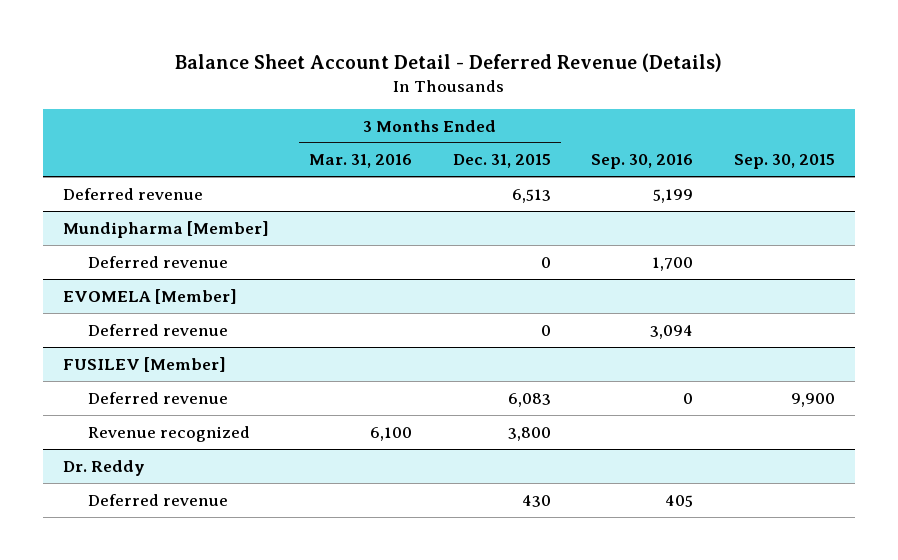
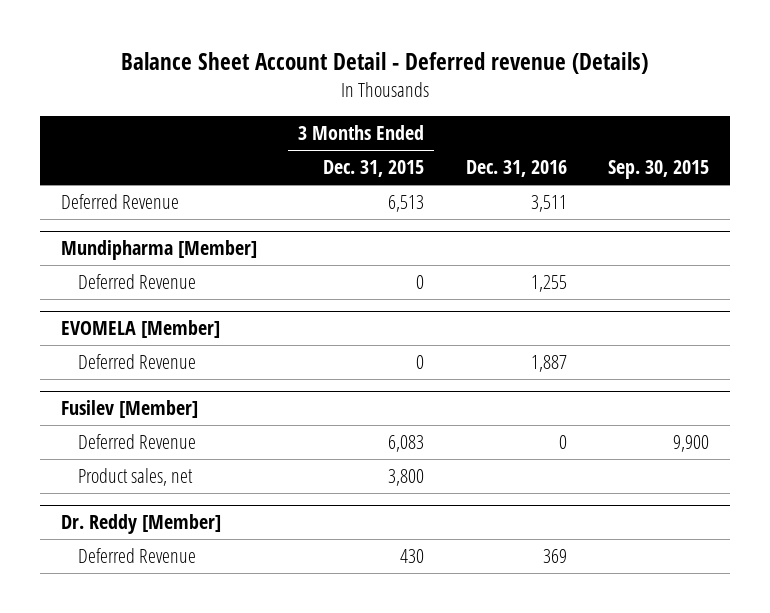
[174,53,722,73] Balance Sheet Account Detail - Deferred Revenue (Details) -> [120,52,648,75] Balance Sheet Account Detail - Deferred revenue (Details)
[309,154,413,169] Mar. 31, 2016 -> none
[591,154,694,170] Sep. 30, 2016 -> none
none -> [465,160,567,178] Dec. 31, 2016
[63,187,204,200] Deferred revenue -> [60,193,179,209] Deferred Revenue
[88,255,229,268] Deferred revenue -> [78,273,197,289] Deferred Revenue
[88,323,229,336] Deferred revenue -> [78,353,197,369] Deferred Revenue
[63,356,227,372] FUSILEV [Member] -> [60,400,198,419] Fusilev [Member]
[88,391,229,404] Deferred revenue -> [78,433,197,449] Deferred Revenue
[88,425,251,442] Revenue recognized -> [78,467,194,486] Product sales, net
[63,459,146,476] Dr. Reddy -> [60,514,221,535] Dr. Reddy [Member]
[88,493,229,506] Deferred revenue -> [78,547,197,563] Deferred Revenue

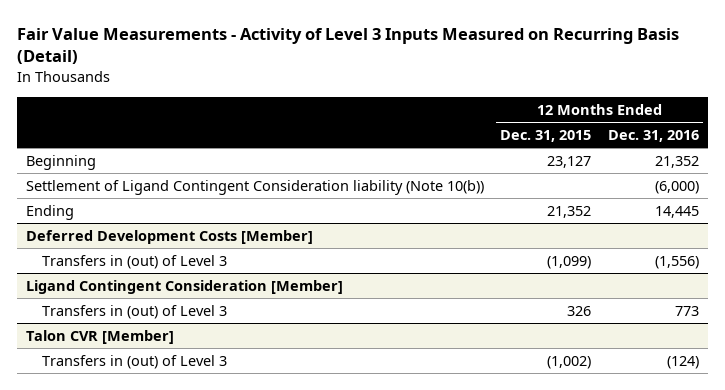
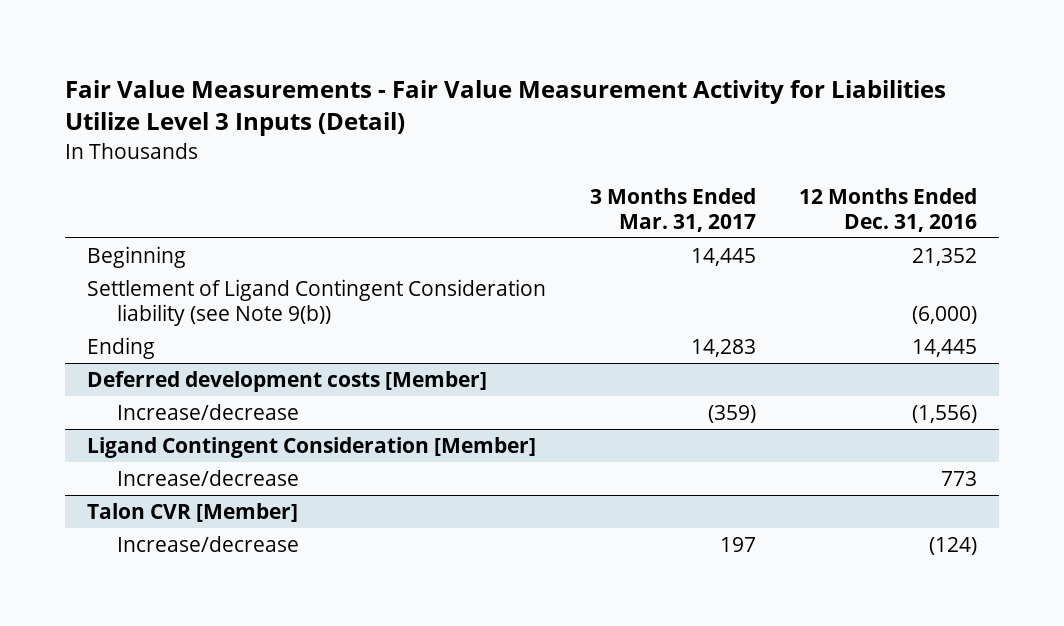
[17,27,680,65] Fair Value Measurements - Activity of Level 3 Inputs Measured on Recurring Basis (Detail) -> [65,79,947,137] Fair Value Measurements - Fair Value Measurement Activity for Liabilities Utilize Level 3 Inputs (Detail)
[500,130,592,143] Dec. 31, 2015 -> none
none -> [589,187,756,232] 3 Months Ended Mar. 31, 2017
[25,179,484,195] Settlement of Ligand Contingent Consideration liability (Note 10(b)) -> [87,278,547,326] Settlement of Ligand Contingent Consideration liability (see Note 9(b))
[25,229,313,244] Deferred Development Costs [Member] -> [87,370,488,392] Deferred development costs [Member]
[41,254,227,269] Transfers in (out) of Level 3 -> [116,403,299,420] Increase/decrease
[41,304,227,319] Transfers in (out) of Level 3 -> [116,469,299,486] Increase/decrease
[41,354,227,369] Transfers in (out) of Level 3 -> [116,535,299,552] Increase/decrease

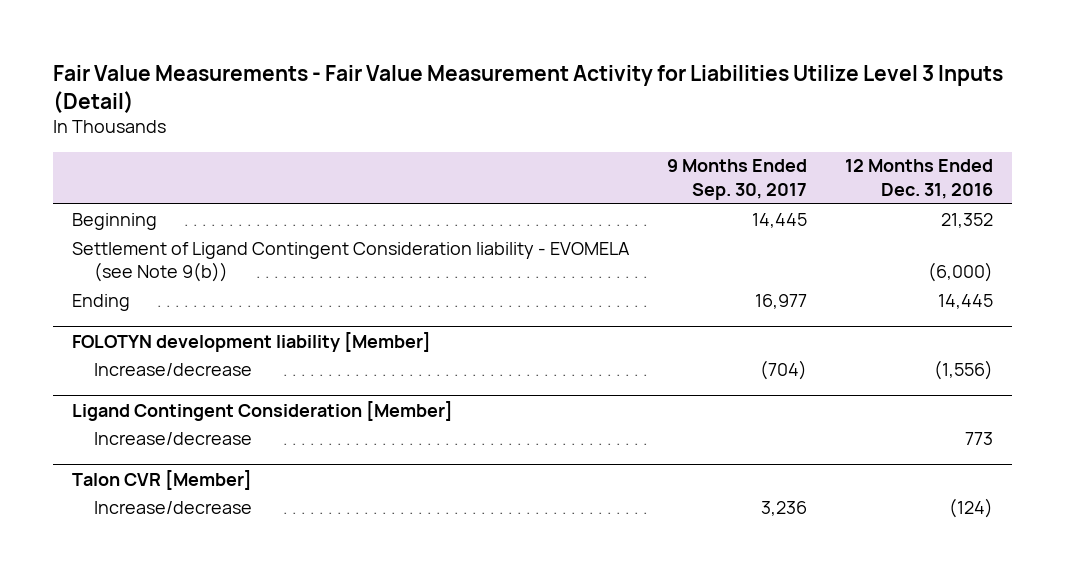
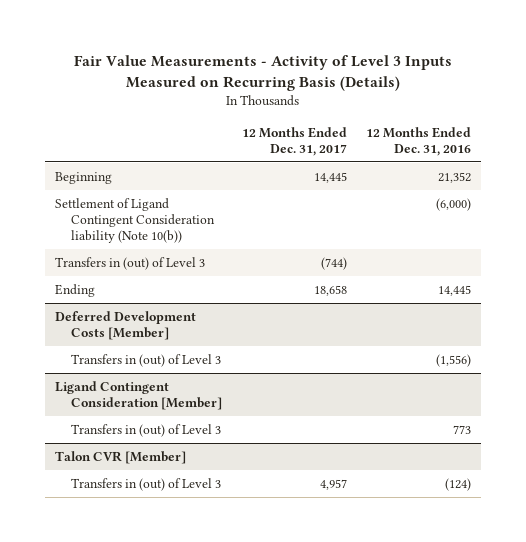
[52,64,1003,114] Fair Value Measurements - Fair Value Measurement Activity for Liabilities Utilize Level 3 Inputs (Detail) -> [74,55,453,92] Fair Value Measurements - Activity of Level 3 Inputs Measured on Recurring Basis (Details)
[667,159,808,200] 9 Months Ended Sep. 30, 2017 -> none
none -> [241,126,347,156] 12 Months Ended Dec. 31, 2017
[71,241,630,283] Settlement of Ligand Contingent Consideration liability - EVOMELA (see Note 9(b)) -> [55,197,216,244] Settlement of Ligand Contingent Consideration liability (Note 10(b))
none -> [55,256,206,270] Transfers in (out) of Level 3
[71,331,431,352] FOLOTYN development liability [Member] -> [55,310,197,340] Deferred Development Costs [Member]
[93,362,252,376] Increase/decrease -> [71,353,222,367] Transfers in (out) of Level 3
[93,431,252,445] Increase/decrease -> [71,423,222,437] Transfers in (out) of Level 3
[93,500,252,514] Increase/decrease -> [71,477,222,491] Transfers in (out) of Level 3

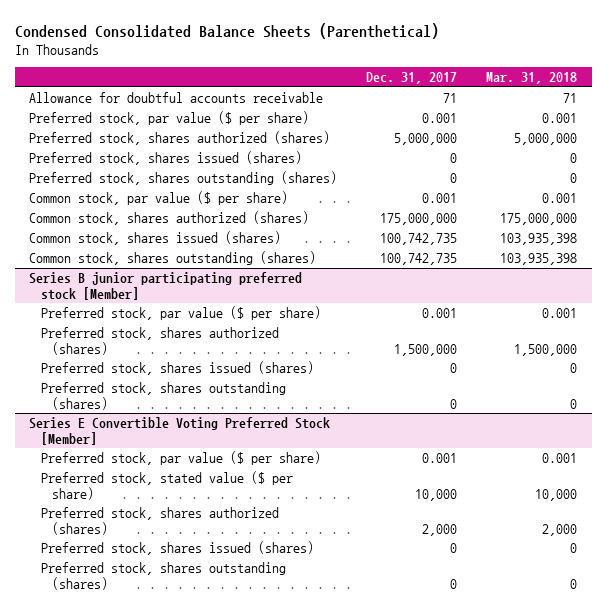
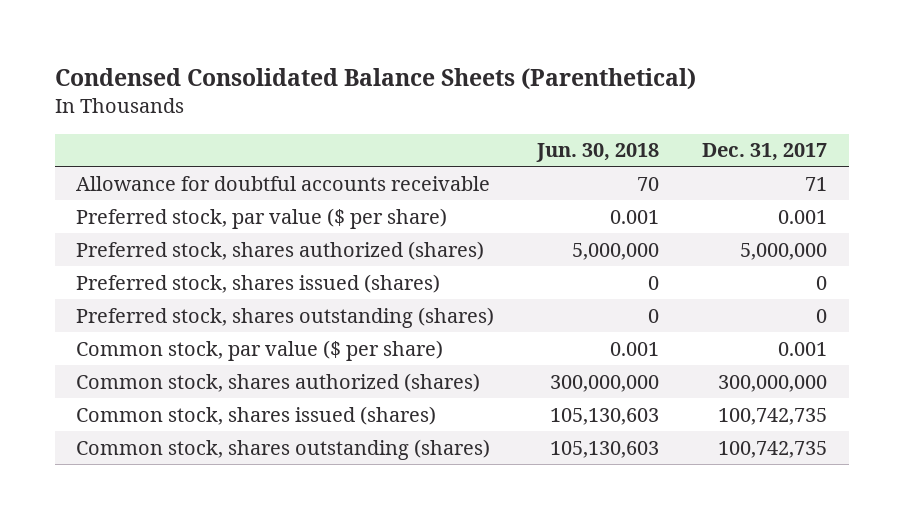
[486,72,578,85] Mar. 31, 2018 -> none
none -> [536,143,660,163] Jun. 30, 2018
[380,213,458,226] 175,000,000 -> [718,374,828,392] 300,000,000
[29,272,303,300] Series B junior participating preferred stock [Member] -> none
[40,306,321,321] Preferred stock, par value ($ per share) -> none
[40,327,279,355] Preferred stock, shares authorized (shares) -> none
[40,361,314,376] Preferred stock, shares issued (shares) -> none
[40,382,286,410] Preferred stock, shares outstanding (shares) -> none
[29,417,331,445] Series E Convertible Voting Preferred Stock [Member] -> none
[40,451,321,466] Preferred stock, par value ($ per share) -> none
[40,471,293,500] Preferred stock, stated value ($ per share) -> none
[40,507,279,535] Preferred stock, shares authorized (shares) -> none
[40,541,314,556] Preferred stock, shares issued (shares) -> none
[40,562,286,590] Preferred stock, shares outstanding (shares) -> none

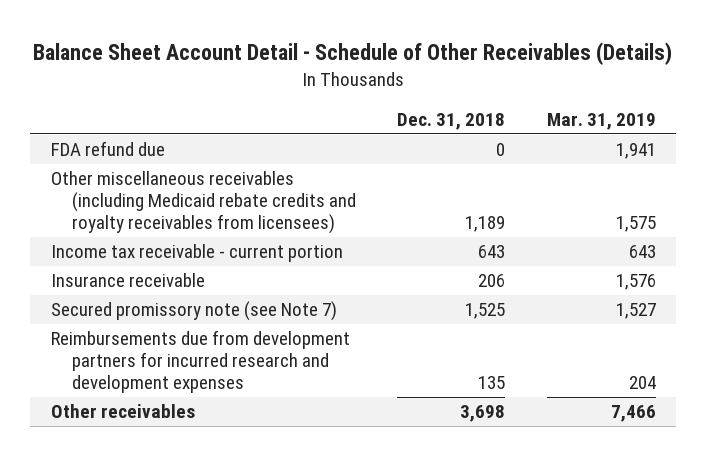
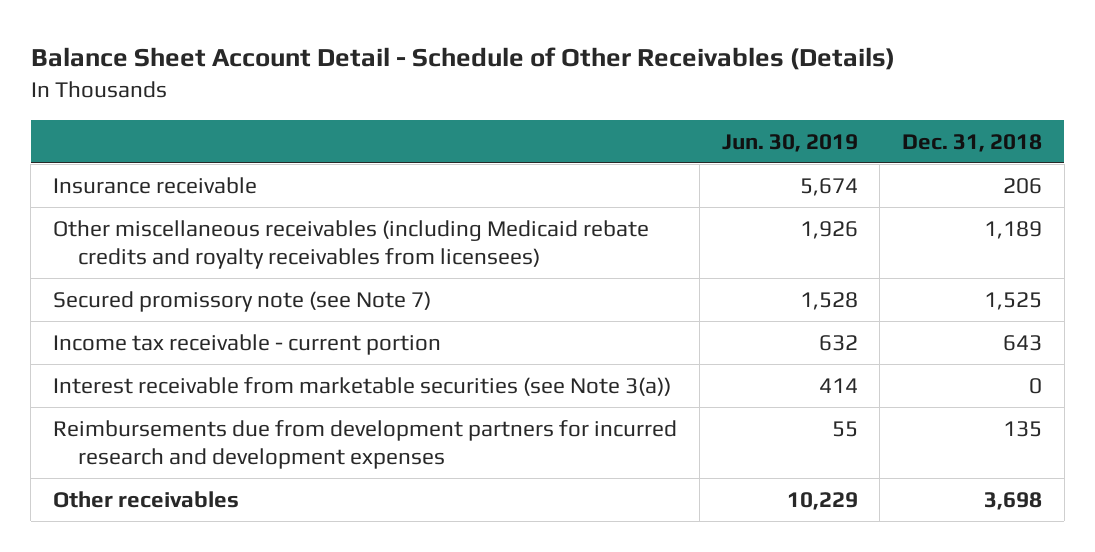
[546,113,656,131] Mar. 31, 2019 -> none
none -> [721,133,858,152] Jun. 30, 2019
[51,141,166,157] FDA refund due -> none
[51,171,356,235] Other miscellaneous receivables (including Medicaid rebate credits and royalty receivables from licensees) -> [53,220,650,269] Other miscellaneous receivables (including Medicaid rebate credits and royalty receivables from licensees)
[51,244,344,263] Income tax receivable - current portion -> [53,334,442,356] Income tax receivable - current portion
none -> [53,377,672,397] Interest receivable from marketable securities (see Note 3(a))

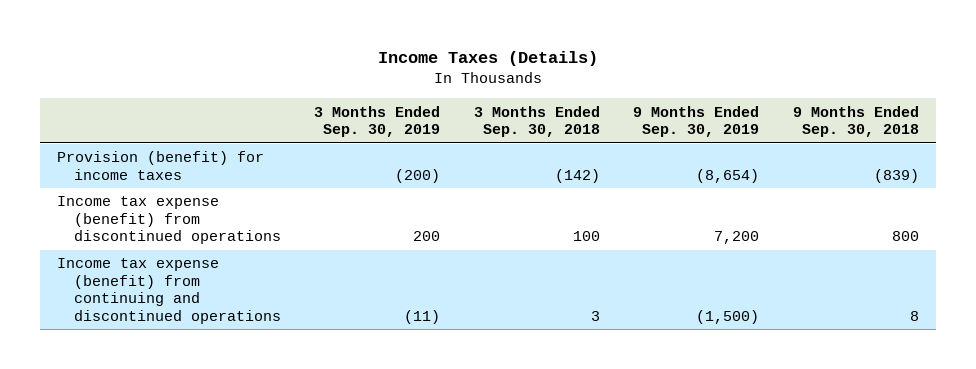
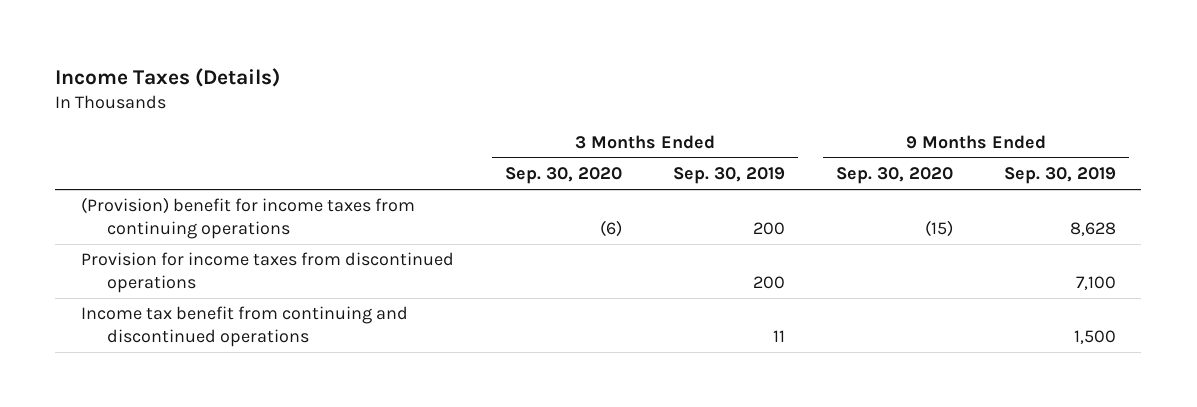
[473,105,600,138] 3 Months Ended Sep. 30, 2018 -> none
[793,105,920,138] 9 Months Ended Sep. 30, 2018 -> none
none -> [504,167,622,185] Sep. 30, 2020
none -> [835,167,953,185] Sep. 30, 2020
[57,151,265,180] Provision (benefit) for income taxes -> [80,197,415,240] (Provision) benefit for income taxes from continuing operations
[395,168,441,183] (200) -> [752,222,785,236] 200
[696,168,760,183] (8,654) -> [1069,222,1116,237] 8,628
[57,196,281,245] Income tax expense (benefit) from discontinued operations -> [80,252,454,294] Provision for income taxes from discontinued operations
[714,231,760,245] 7,200 -> [1075,276,1116,291] 7,100
[57,258,281,324] Income tax expense (benefit) from continuing and discontinued operations -> [80,306,408,348] Income tax benefit from continuing and discontinued operations
[404,309,441,324] (11) -> [772,330,785,343] 11
[696,309,760,324] (1,500) -> [1073,330,1116,345] 1,500

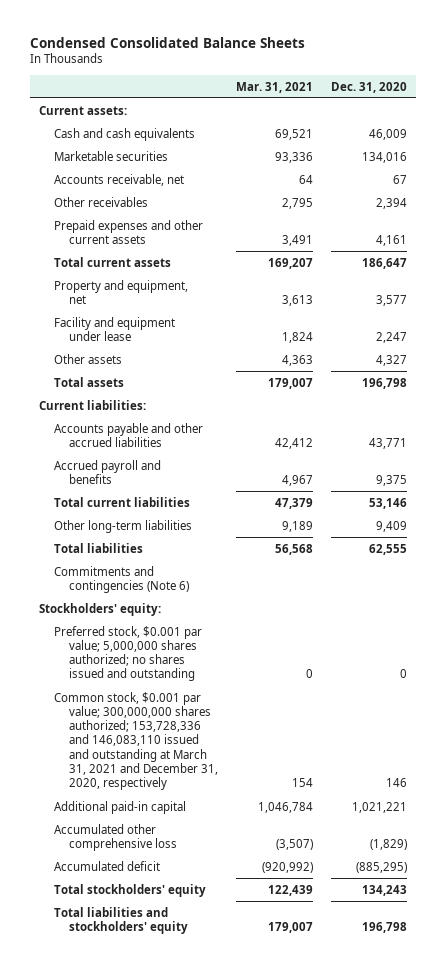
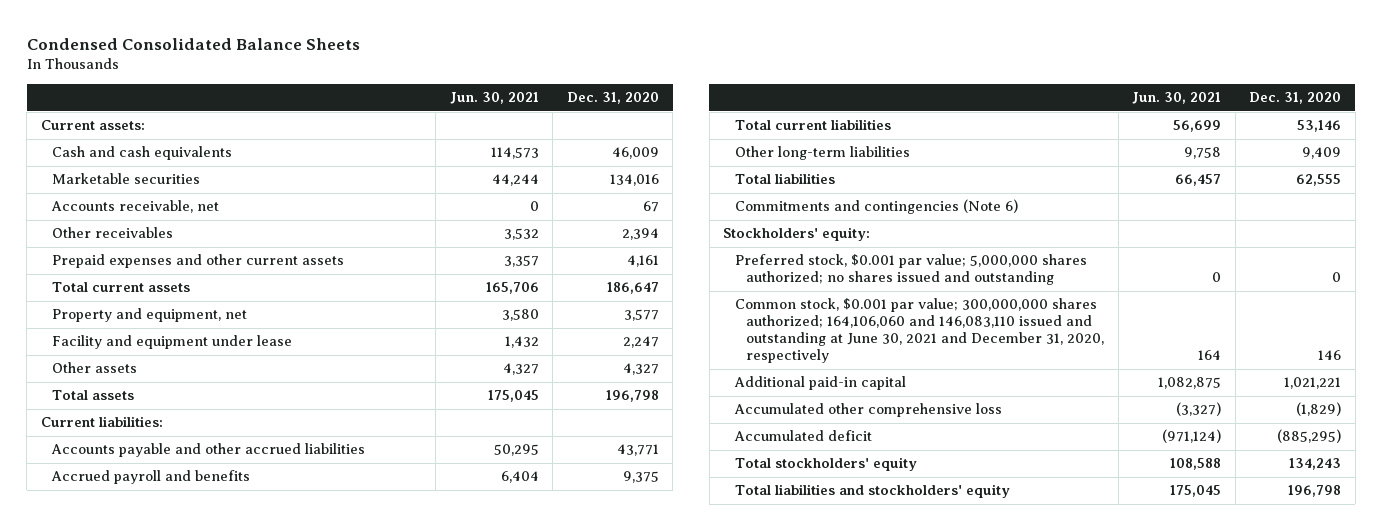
[236,81,314,93] Mar. 31, 2021 -> none
none -> [449,92,539,105] Jun. 30, 2021
[53,691,218,791] Common stock, $0.001 par value; 300,000,000 shares authorized; 153,728,336 and 146,083,110 issued and outstanding at March 31, 2021 and December 31, 2020, respectively -> [734,298,1105,364] Common stock, $0.001 par value; 300,000,000 shares authorized; 164,106,060 and 146,083,110 issued and outstanding at June 30, 2021 and December 31, 2020, respectively

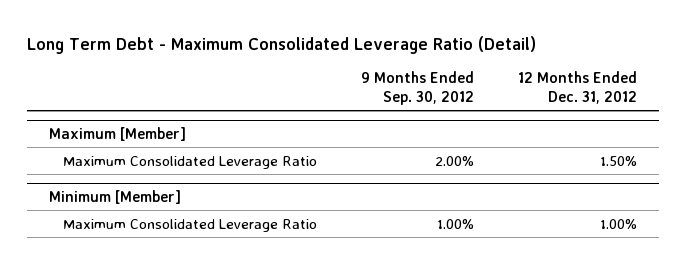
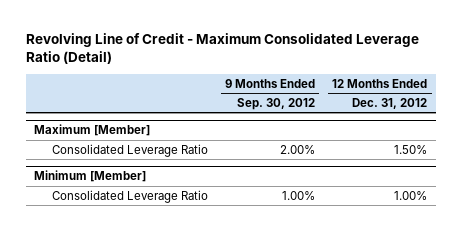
[26,35,536,54] Long Term Debt - Maximum Consolidated Leverage Ratio (Detail) -> [25,32,419,65] Revolving Line of Credit - Maximum Consolidated Leverage Ratio (Detail)
[63,155,318,169] Maximum Consolidated Leverage Ratio -> [51,143,208,157] Consolidated Leverage Ratio
[63,218,318,232] Maximum Consolidated Leverage Ratio -> [51,189,208,203] Consolidated Leverage Ratio

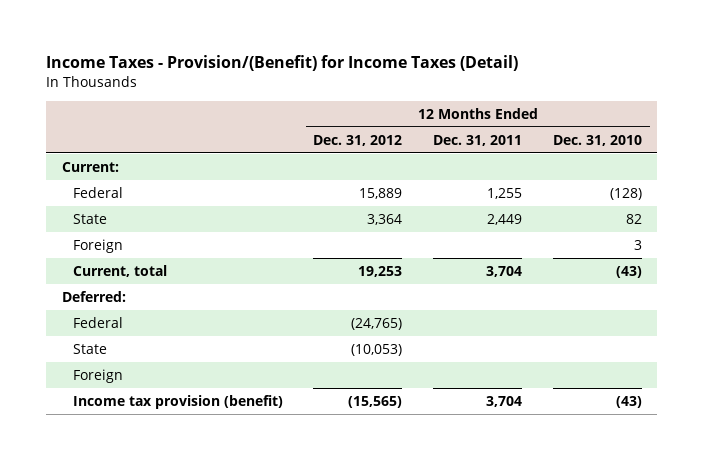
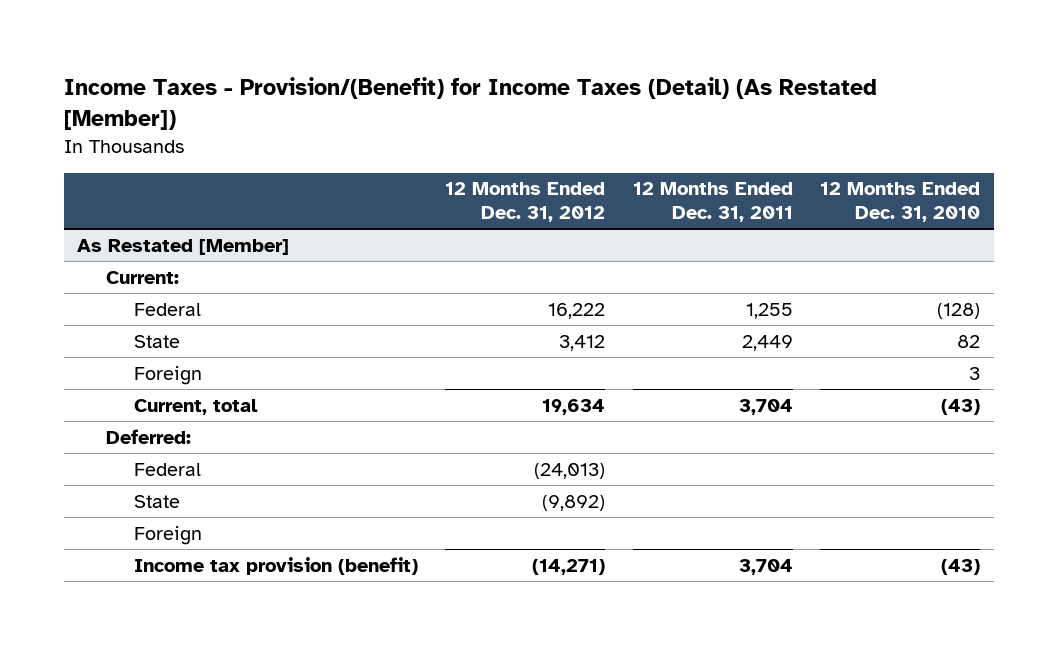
[46,54,519,71] Income Taxes - Provision/(Benefit) for Income Taxes (Detail) -> [63,76,877,130] Income Taxes - Provision/(Benefit) for Income Taxes (Detail) (As Restated [Member])
none -> [77,238,290,255] As Restated [Member]
[359,187,403,199] 15,889 -> [548,302,606,319] 16,222
[367,213,403,225] 3,364 -> [559,334,606,351] 3,412
[358,265,403,277] 19,253 -> [542,398,606,415] 19,634
[351,317,403,330] (24,765) -> [534,462,606,479] (24,013)
[351,343,403,356] (10,053) -> [542,494,606,511] (9,892)
[348,395,403,408] (15,565) -> [532,558,606,575] (14,271)

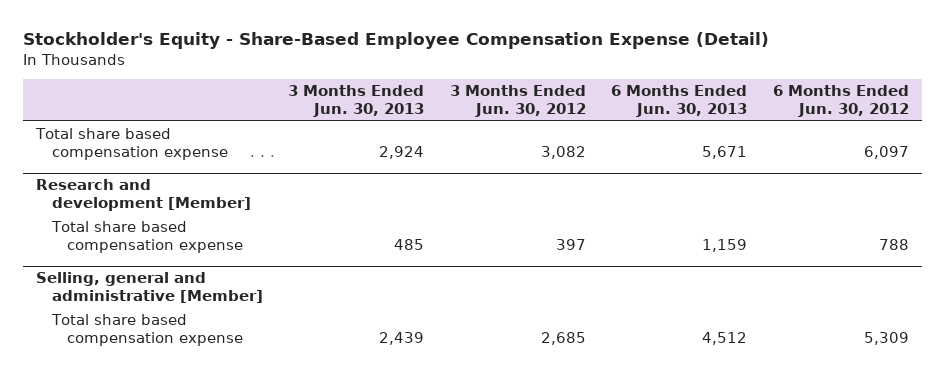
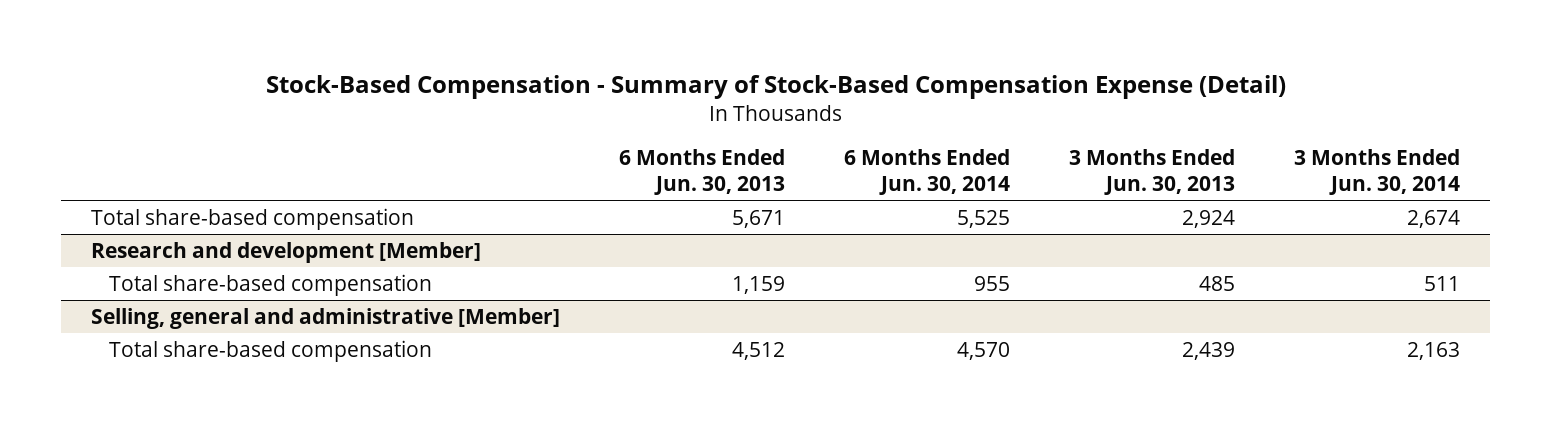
[23,32,770,50] Stockholder's Equity - Share-Based Employee Compensation Expense (Detail) -> [265,75,1286,100] Stock-Based Compensation - Summary of Stock-Based Compensation Expense (Detail)
[449,84,586,118] 3 Months Ended Jun. 30, 2012 -> none
[772,84,909,118] 6 Months Ended Jun. 30, 2012 -> none
none -> [844,149,1011,196] 6 Months Ended Jun. 30, 2014
none -> [1294,149,1461,196] 3 Months Ended Jun. 30, 2014
[34,127,228,161] Total share based compensation expense -> [90,207,414,230] Total share-based compensation
[50,220,244,254] Total share based compensation expense -> [109,273,433,296] Total share-based compensation
[50,313,244,347] Total share based compensation expense -> [109,339,433,362] Total share-based compensation

